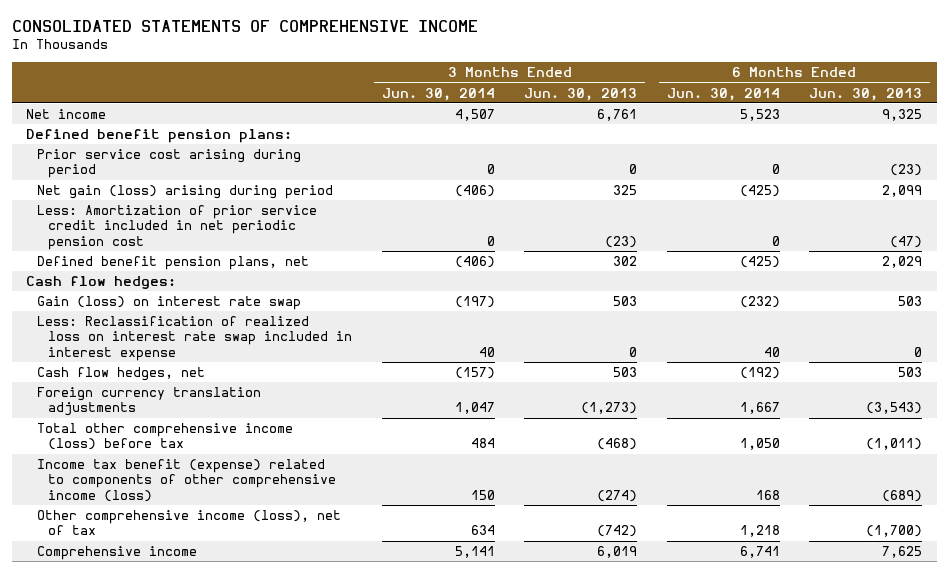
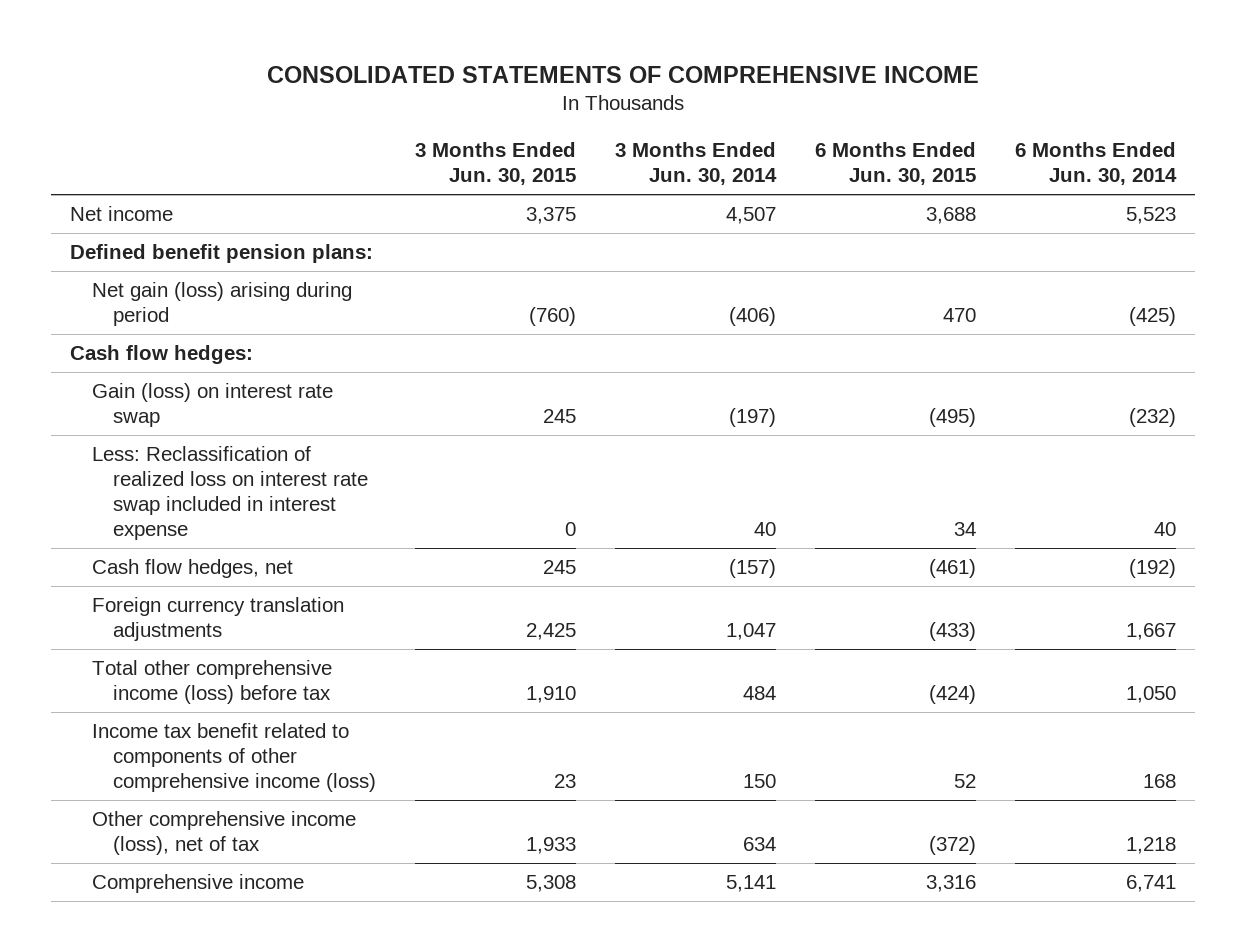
[524,87,638,101] Jun. 30, 2013 -> none
[809,87,923,101] Jun. 30, 2013 -> none
none -> [414,141,576,186] 3 Months Ended Jun. 30, 2015
none -> [814,141,976,186] 6 Months Ended Jun. 30, 2015
[37,149,302,179] Prior service cost arising during period -> none
[37,205,318,250] Less: Amortization of prior service credit included in net periodic pension cost -> none
[37,256,310,271] Defined benefit pension plans, net -> none
[37,459,337,502] Income tax benefit (expense) related to components of other comprehensive income (loss) -> [91,723,377,793] Income tax benefit related to components of other comprehensive income (loss)

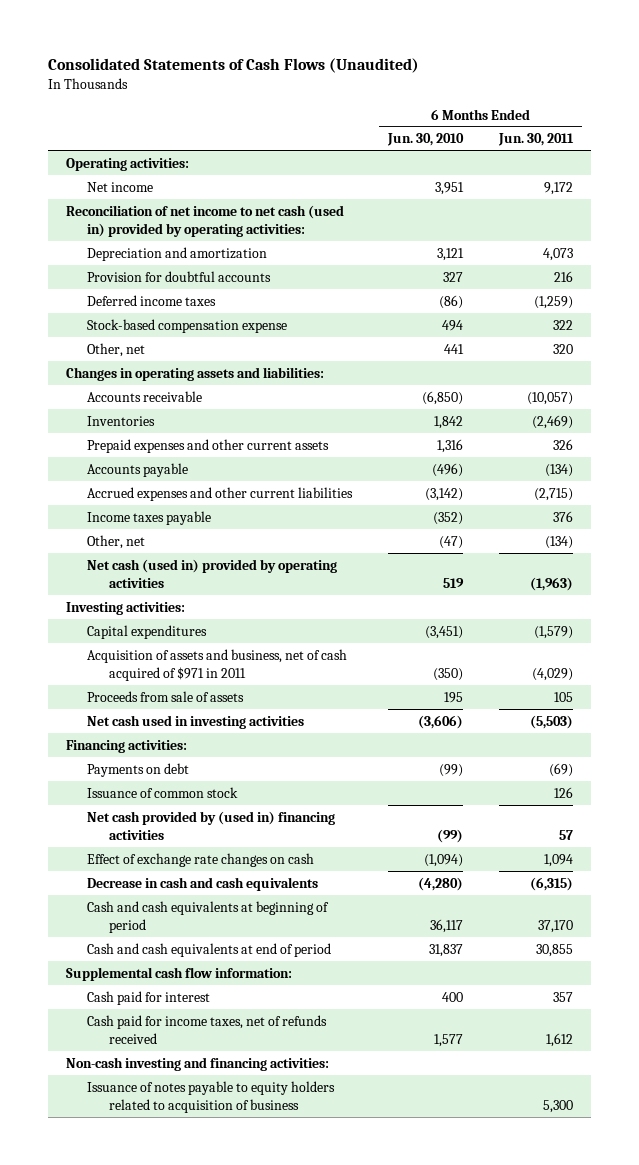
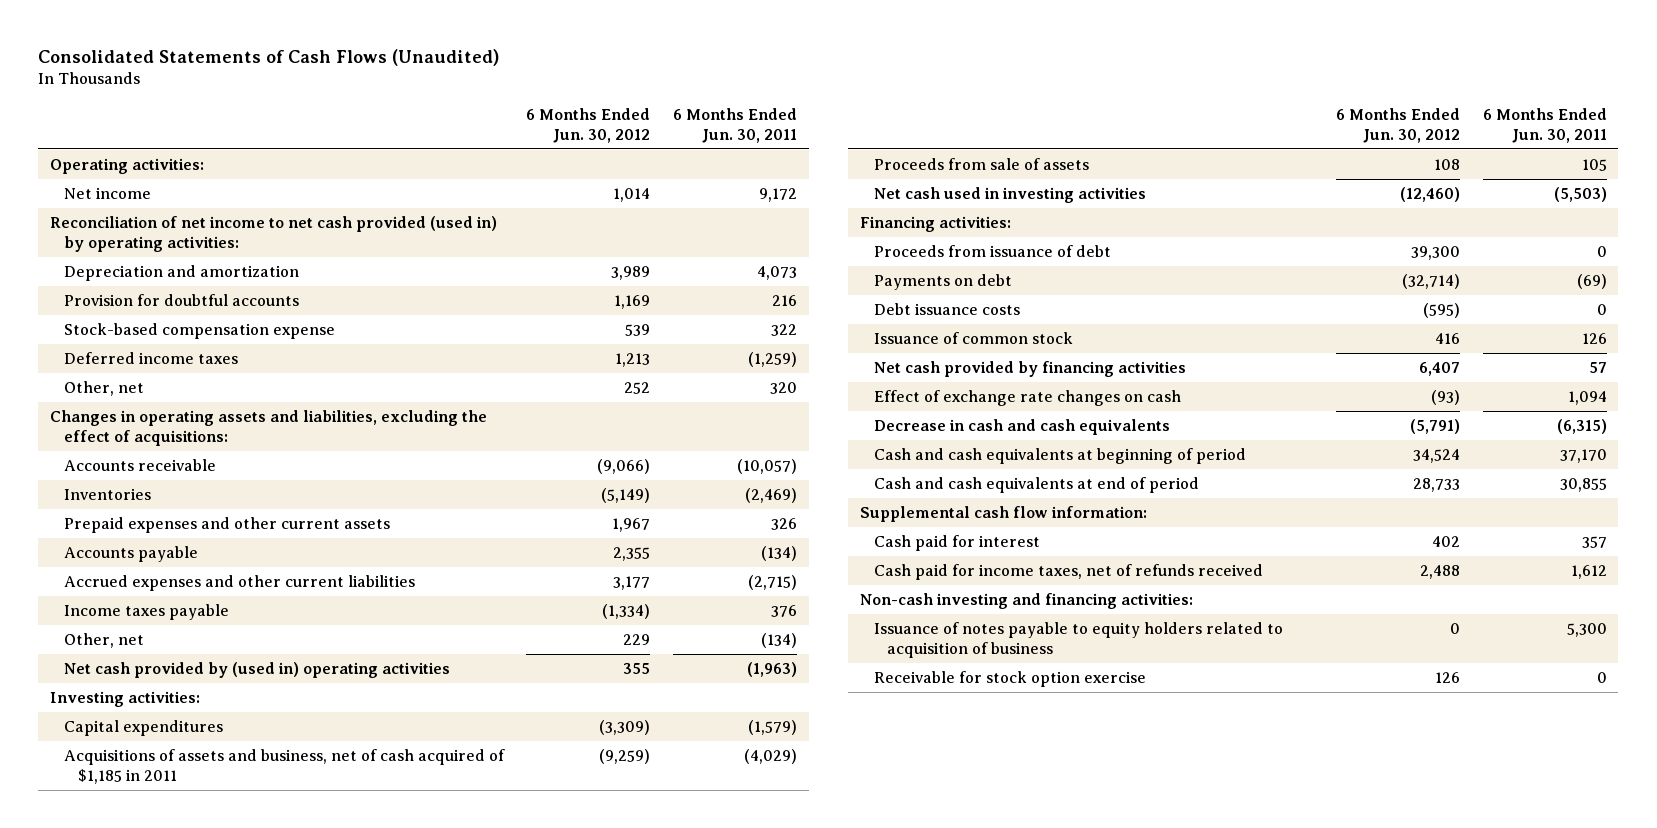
[387,133,465,147] Jun. 30, 2010 -> none
none -> [526,108,651,143] 6 Months Ended Jun. 30, 2012
[66,204,345,237] Reconciliation of net income to net cash (used in) provided by operating activities: -> [49,215,497,252] Reconciliation of net income to net cash provided (used in) by operating activities:
[87,294,217,306] Deferred income taxes -> [63,351,238,364] Deferred income taxes
[66,366,325,381] Changes in operating assets and liabilities: -> [49,409,487,446] Changes in operating assets and liabilities, excluding the effect of acquisitions:
[87,558,338,588] Net cash (used in) provided by operating activities -> [63,661,450,678] Net cash provided by (used in) operating activities
[87,648,348,681] Acquisition of assets and business, net of cash acquired of $971 in 2011 -> [63,748,505,784] Acquisitions of assets and business, net of cash acquired of $1,185 in 2011
none -> [873,244,1111,257] Proceeds from issuance of debt
none -> [873,302,1020,315] Debt issuance costs
[87,810,336,840] Net cash provided by (used in) financing activities -> [873,360,1186,377] Net cash provided by financing activities
none -> [873,670,1146,687] Receivable for stock option exercise

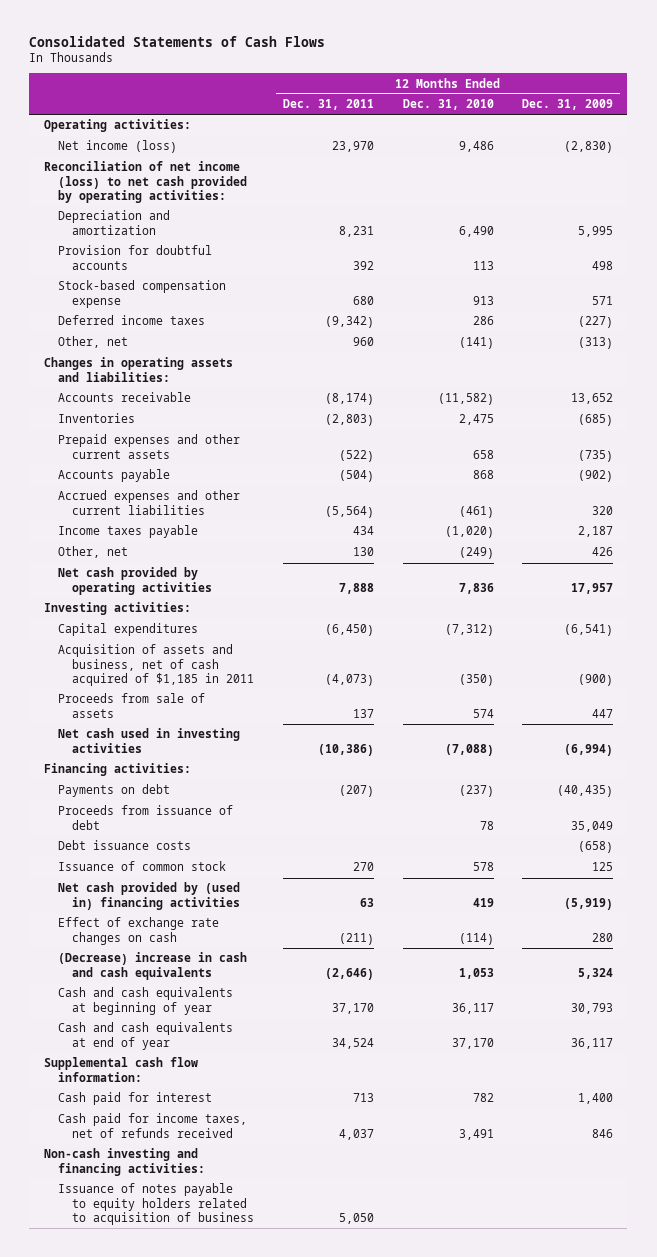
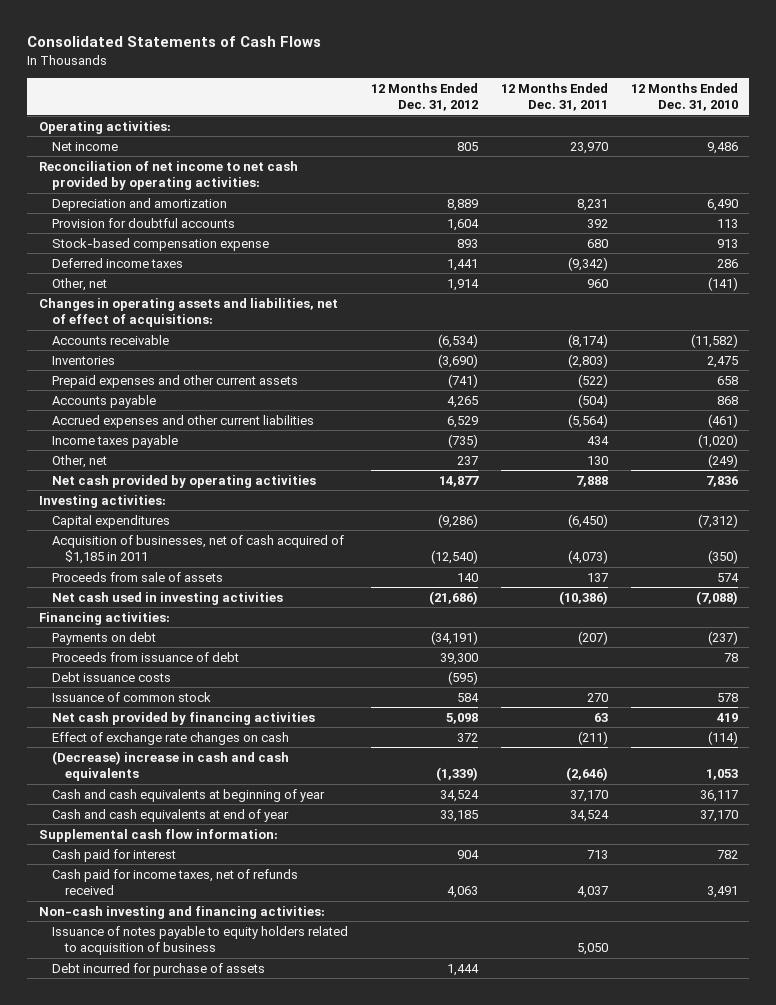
[522,99,614,111] Dec. 31, 2009 -> none
none -> [370,82,478,112] 12 Months Ended Dec. 31, 2012
[57,140,177,154] Net income (loss) -> [51,141,118,151] Net income
[43,161,247,204] Reconciliation of net income (loss) to net cash provided by operating activities: -> [38,160,298,191] Reconciliation of net income to net cash provided by operating activities:
[43,357,233,382] Changes in operating assets and liabilities: -> [38,297,338,328] Changes in operating assets and liabilities, net of effect of acquisitions:
[57,644,255,687] Acquisition of assets and business, net of cash acquired of $1,185 in 2011 -> [51,534,344,565] Acquisition of businesses, net of cash acquired of $1,185 in 2011
[57,882,241,910] Net cash provided by (used in) financing activities -> [51,711,315,725] Net cash provided by financing activities
none -> [51,962,265,976] Debt incurred for purchase of assets

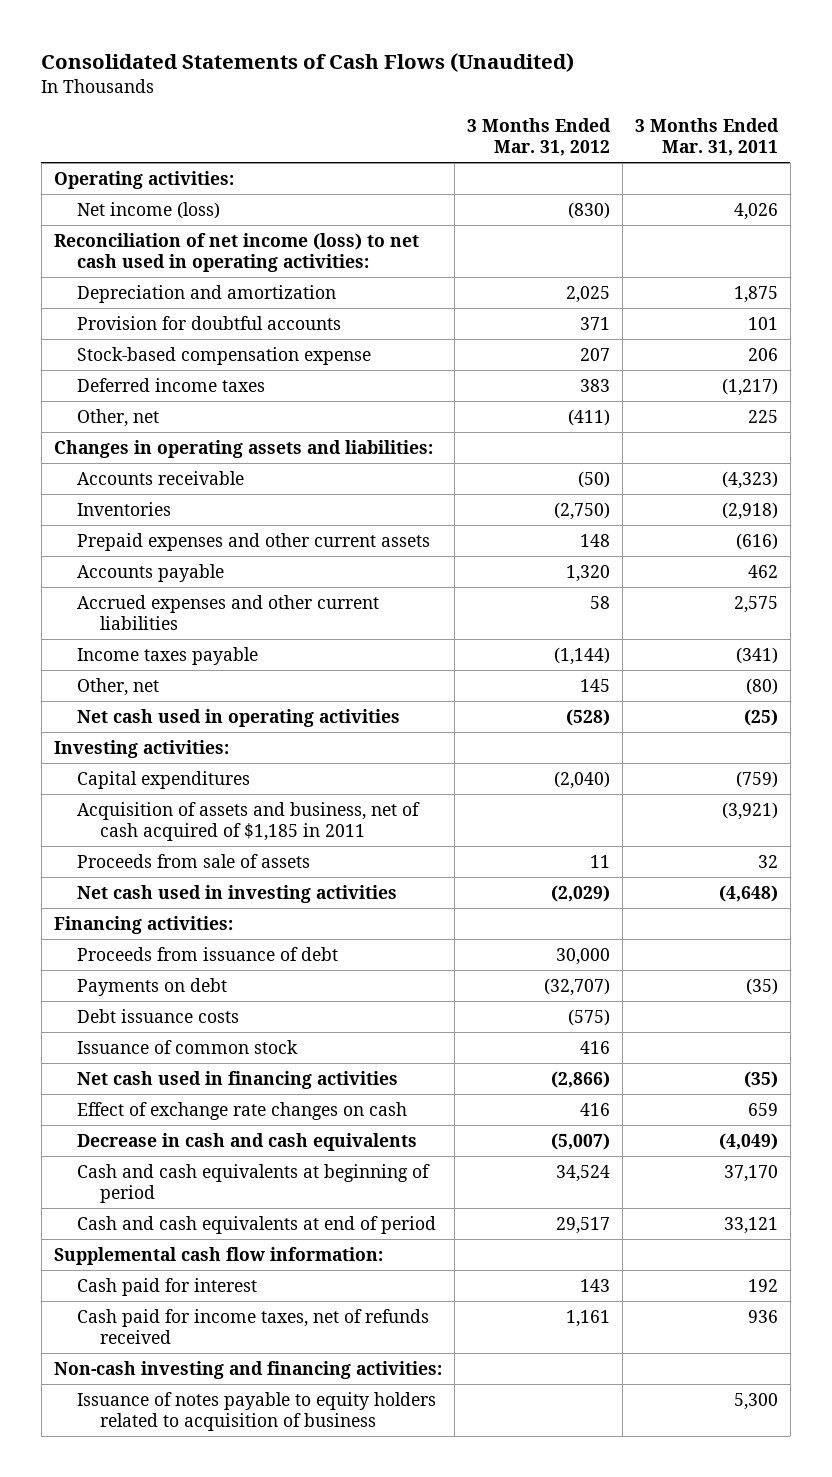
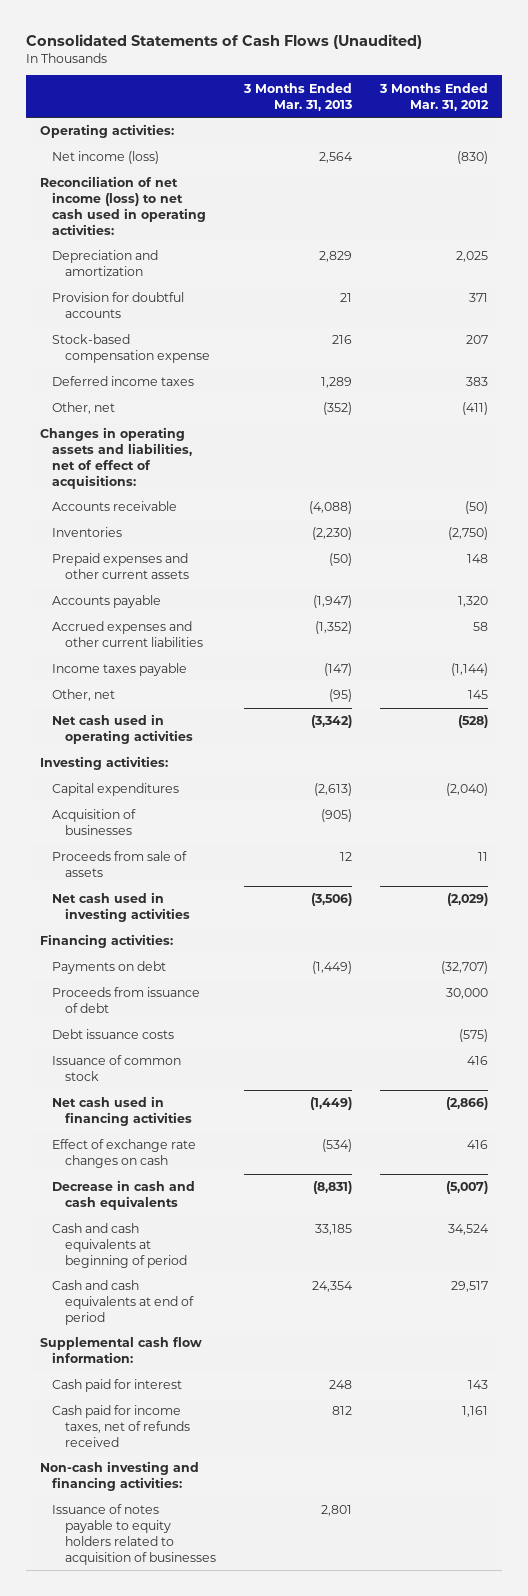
[634,118,779,156] 3 Months Ended Mar. 31, 2011 -> none
none -> [242,82,352,111] 3 Months Ended Mar. 31, 2013
[53,440,433,459] Changes in operating assets and liabilities: -> [39,427,193,489] Changes in operating assets and liabilities, net of effect of acquisitions:
[76,802,420,841] Acquisition of assets and business, net of cash acquired of $1,185 in 2011 -> none
none -> [52,809,137,836] Acquisition of businesses
[76,947,338,962] Proceeds from issuance of debt -> [52,987,201,1014] Proceeds from issuance of debt
[76,1392,436,1431] Issuance of notes payable to equity holders related to acquisition of business -> [52,1504,216,1565] Issuance of notes payable to equity holders related to acquisition of businesses

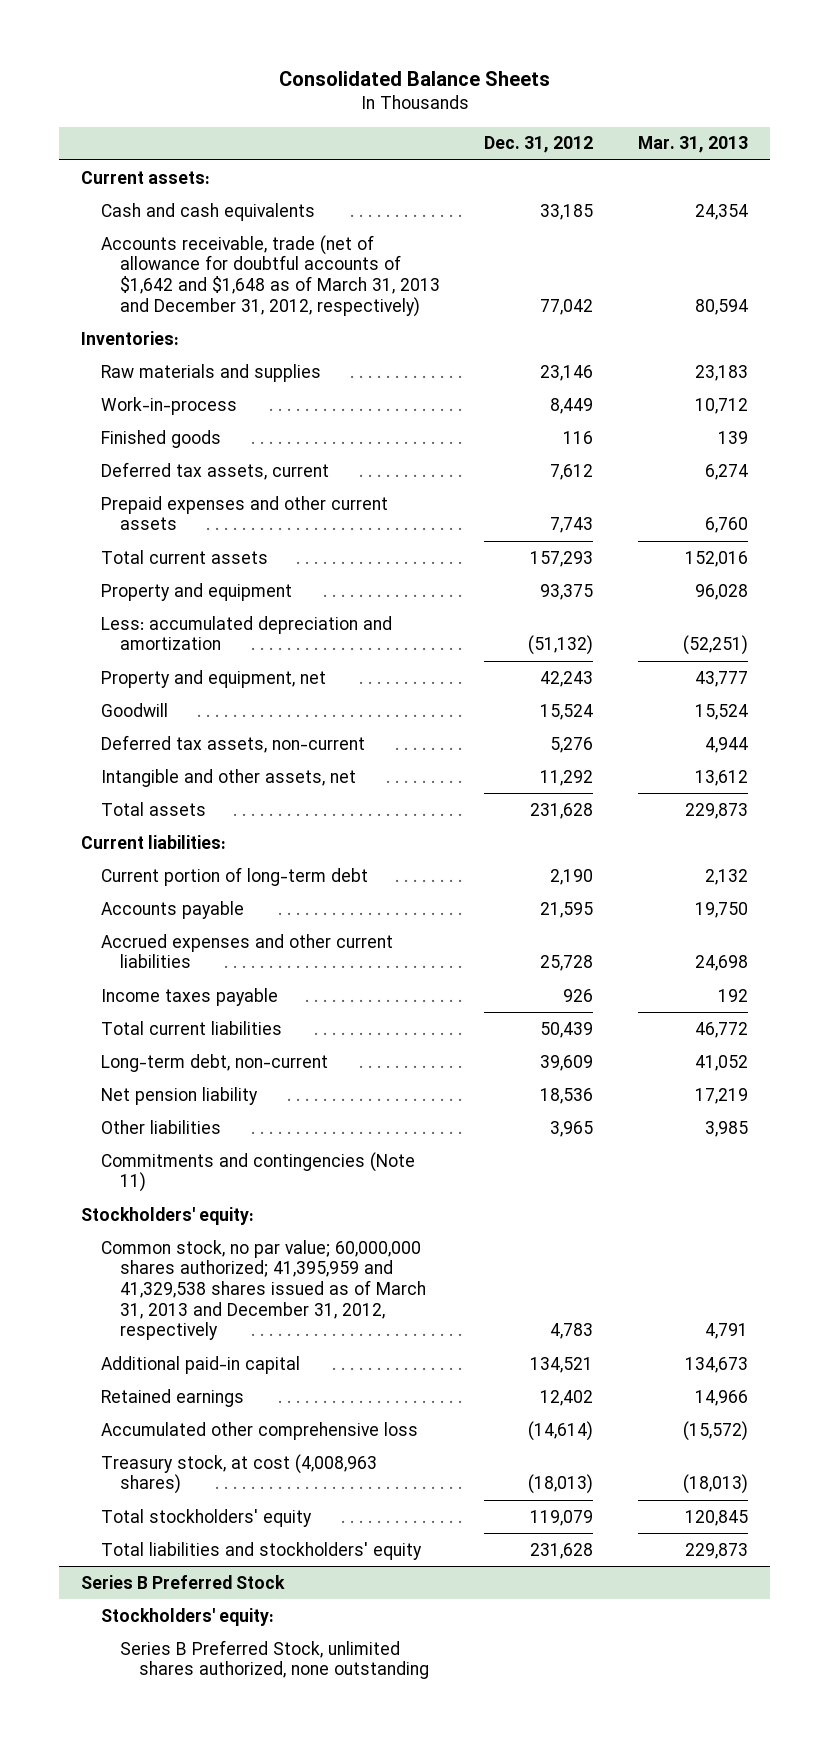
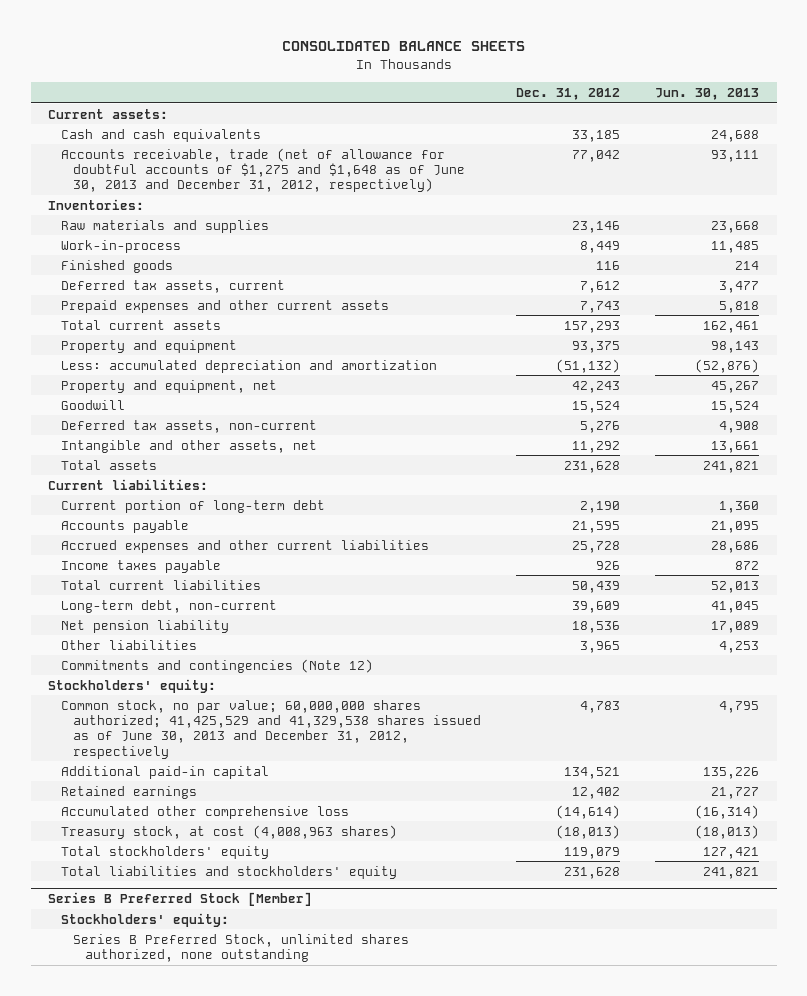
[278,71,550,87] Consolidated Balance Sheets -> [281,41,525,52] CONSOLIDATED BALANCE SHEETS
[637,136,748,154] Mar. 31, 2013 -> none
none -> [655,87,760,100] Jun. 30, 2013
[100,234,441,317] Accounts receivable, trade (net of allowance for doubtful accounts of $1,642 and $1,648 as of March 31, 2013 and December 31, 2012, respectively) -> [60,147,465,193] Accounts receivable, trade (net of allowance for doubtful accounts of $1,275 and $1,648 as of June 30, 2013 and December 31, 2012, respectively)
[100,1151,415,1193] Commitments and contingencies (Note 11) -> [60,658,373,673] Commitments and contingencies (Note 12)
[100,1239,427,1341] Common stock, no par value; 60,000,000 shares authorized; 41,395,959 and 41,329,538 shares issued as of March 31, 2013 and December 31, 2012, respectively -> [60,699,481,759] Common stock, no par value; 60,000,000 shares authorized; 41,425,529 and 41,329,538 shares issued as of June 30, 2013 and December 31, 2012, respectively
[81,1574,286,1589] Series B Preferred Stock -> [48,892,313,907] Series B Preferred Stock [Member]

